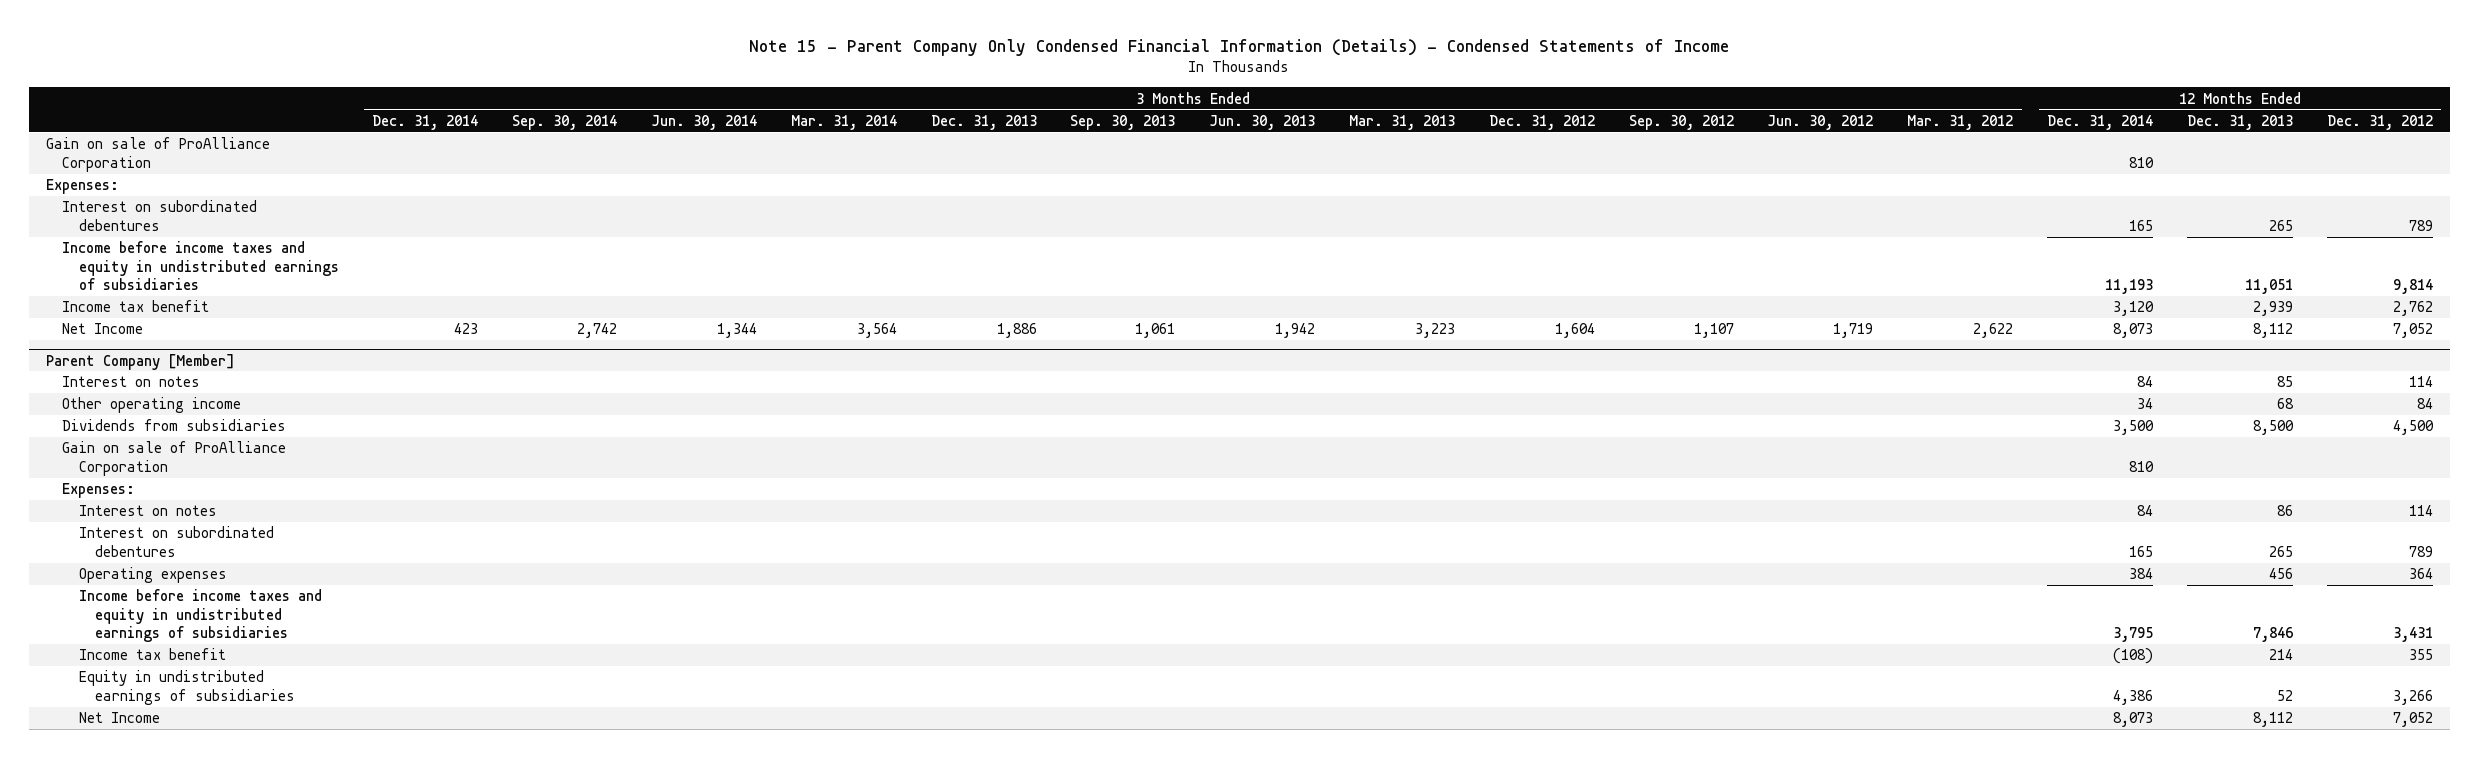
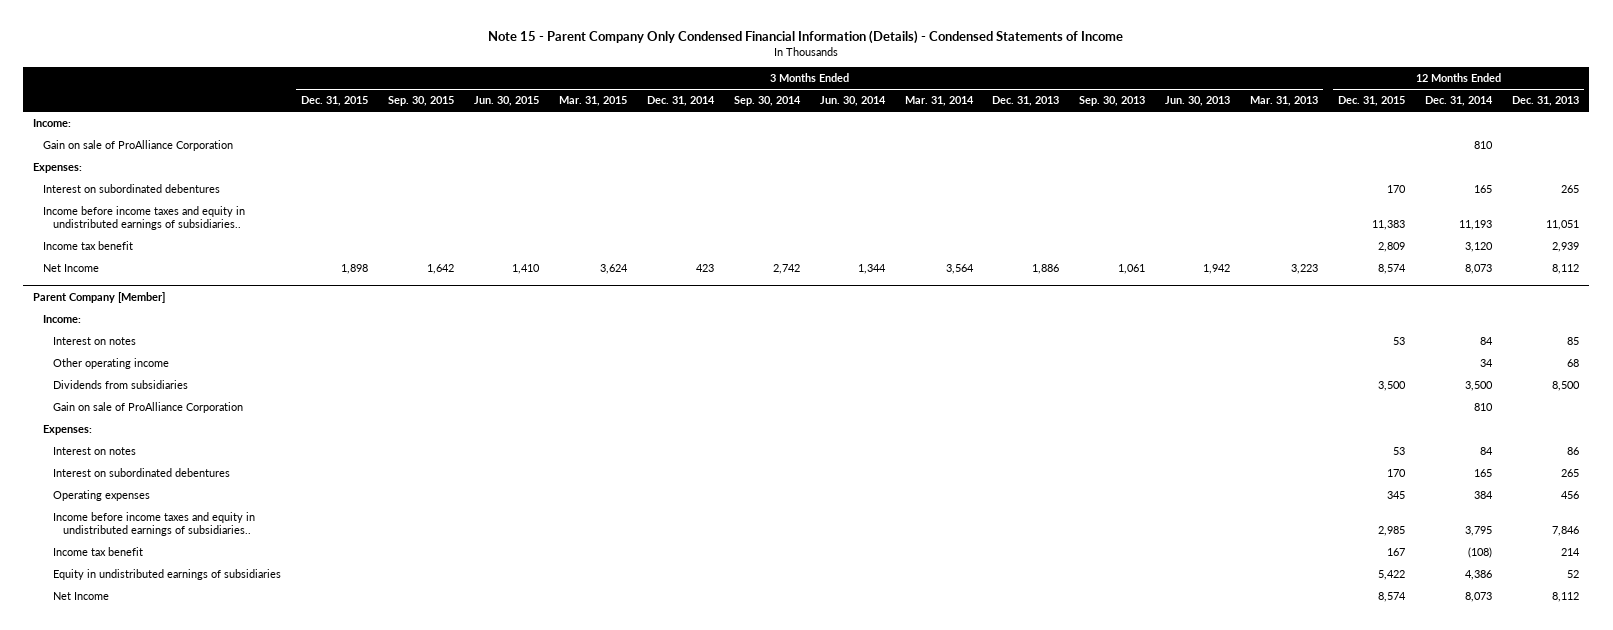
[1488,114,1595,130] Dec. 31, 2012 -> none
[1628,114,1734,130] Sep. 30, 2012 -> none
[1767,114,1874,130] Jun. 30, 2012 -> none
[1907,114,2014,130] Mar. 31, 2012 -> none
[2326,114,2433,130] Dec. 31, 2012 -> none
none -> [300,96,368,107] Dec. 31, 2015
none -> [387,96,454,107] Sep. 30, 2015
none -> [473,96,539,107] Jun. 30, 2015
none -> [558,96,627,107] Mar. 31, 2015
none -> [1338,96,1406,107] Dec. 31, 2015
none -> [33,119,72,128] Income:
[62,241,339,291] Income before income taxes and equity in undistributed earnings of subsidiaries -> [43,206,246,231] Income before income taxes and equity in undistributed earnings of subsidiaries..
none -> [43,315,82,324] Income:
[78,589,322,643] Income before income taxes and equity in undistributed earnings of subsidiaries -> [53,512,256,537] Income before income taxes and equity in undistributed earnings of subsidiaries..

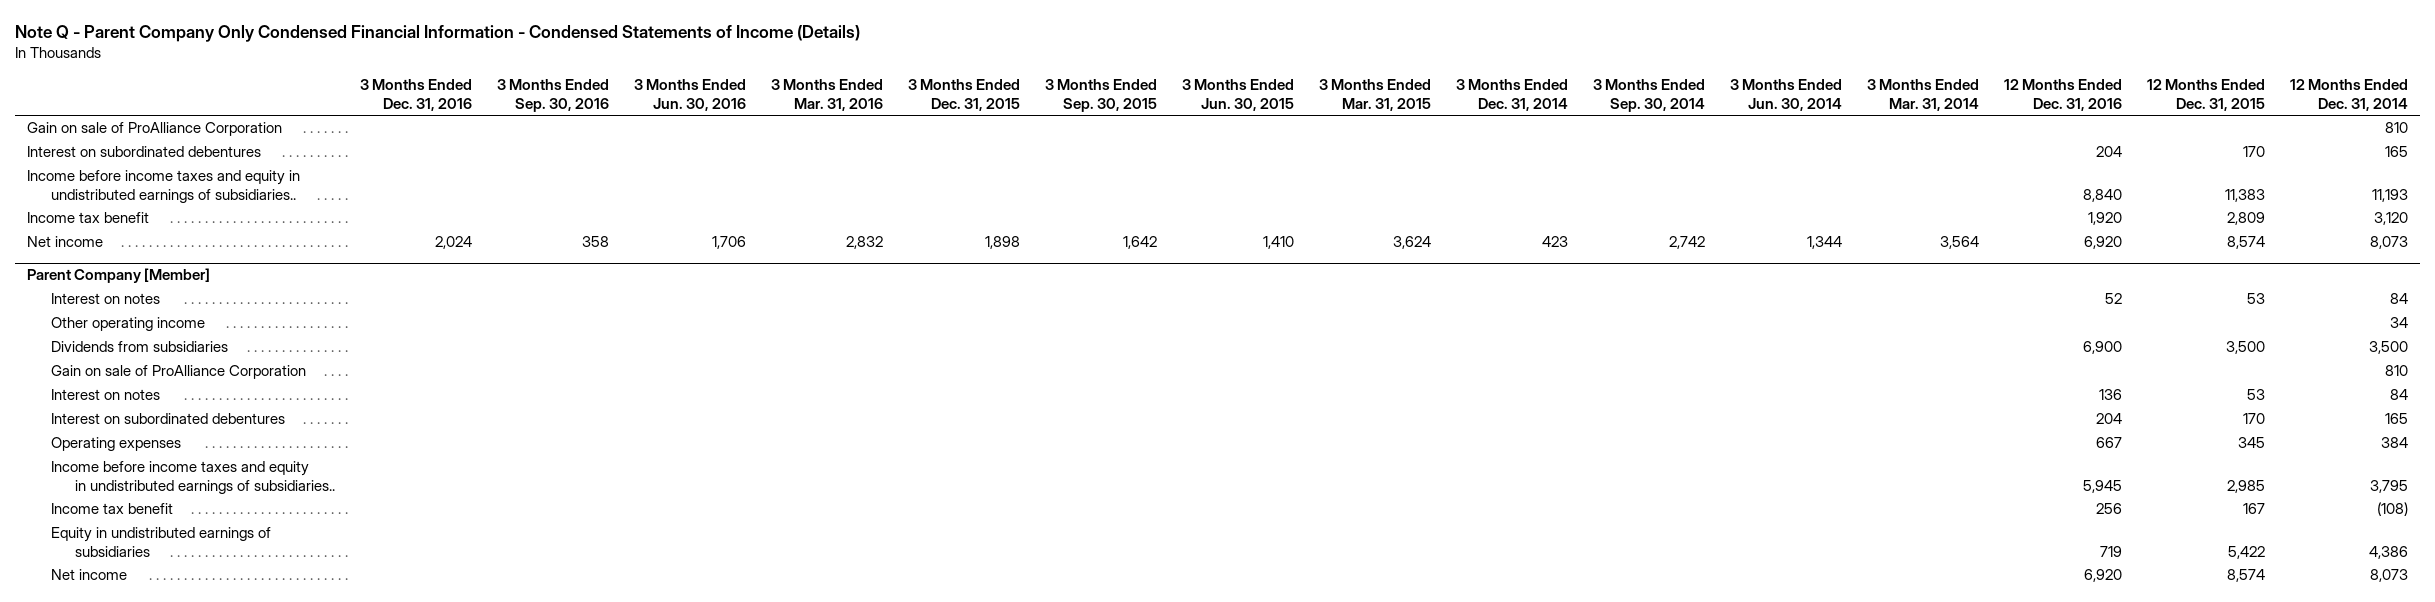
[488,29,1124,44] Note 15 - Parent Company Only Condensed Financial Information (Details) - Condensed Statements of Income -> [14,25,860,43] Note Q - Parent Company Only Condensed Financial Information - Condensed Statements of Income (Details)
[992,96,1060,107] Dec. 31, 2013 -> none
[1079,96,1146,107] Sep. 30, 2013 -> none
[1165,96,1231,107] Jun. 30, 2013 -> none
[1250,96,1319,107] Mar. 31, 2013 -> none
[1512,96,1580,107] Dec. 31, 2013 -> none
none -> [360,79,473,111] 3 Months Ended Dec. 31, 2016
none -> [497,79,610,112] 3 Months Ended Sep. 30, 2016
none -> [634,79,747,111] 3 Months Ended Jun. 30, 2016
none -> [771,79,884,111] 3 Months Ended Mar. 31, 2016
none -> [2003,79,2122,111] 12 Months Ended Dec. 31, 2016
[33,119,72,128] Income: -> none
[33,163,83,174] Expenses: -> none
[43,264,100,273] Net Income -> [27,236,104,248] Net income
[43,315,82,324] Income: -> none
[43,425,93,436] Expenses: -> none
[53,592,110,601] Net Income -> [51,569,128,581] Net income

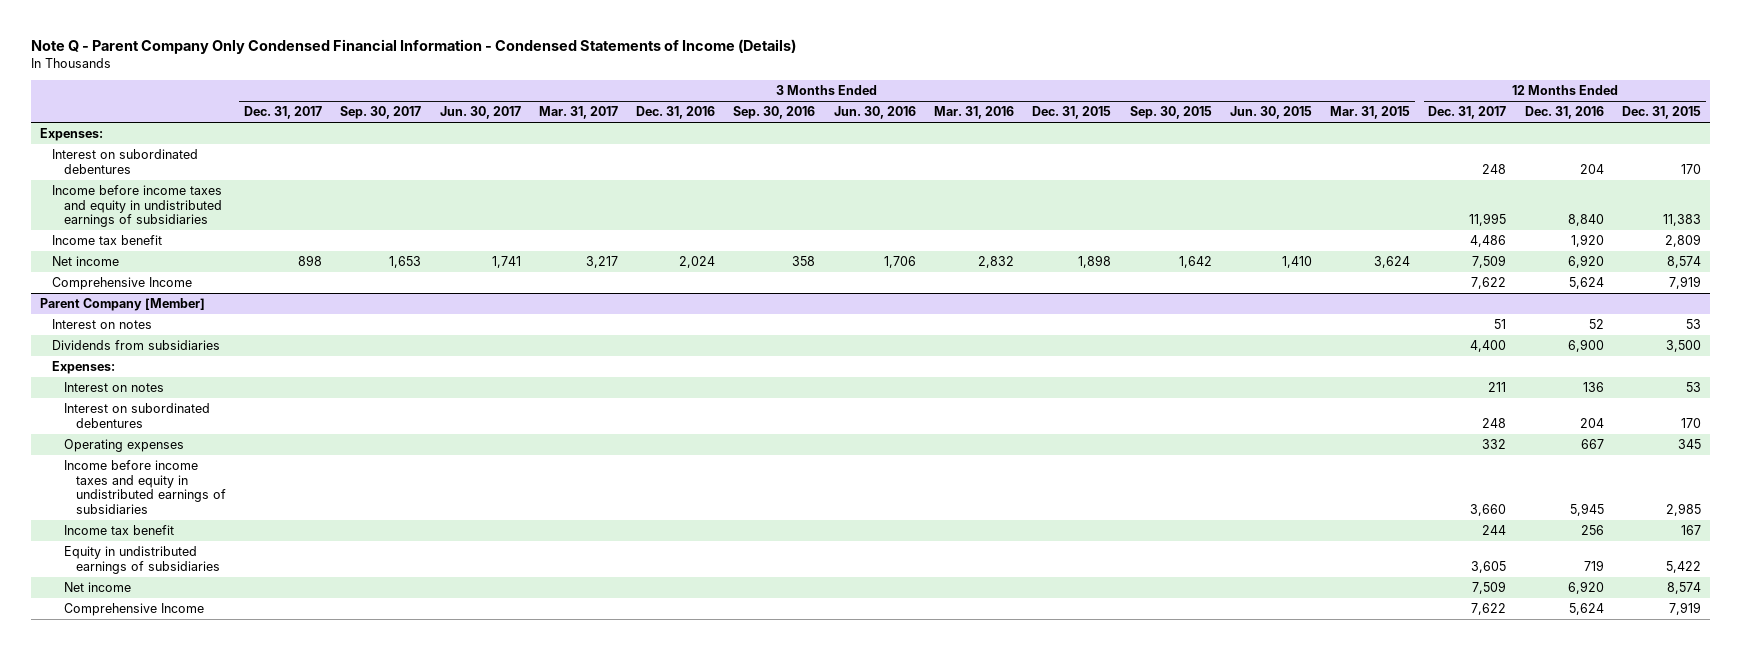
[1455,79,1568,111] 3 Months Ended Dec. 31, 2014 -> none
[1592,79,1705,112] 3 Months Ended Sep. 30, 2014 -> none
[1729,79,1842,111] 3 Months Ended Jun. 30, 2014 -> none
[1866,79,1979,111] 3 Months Ended Mar. 31, 2014 -> none
[2289,79,2408,111] 12 Months Ended Dec. 31, 2014 -> none
none -> [243,106,322,120] Dec. 31, 2017
none -> [340,106,422,120] Sep. 30, 2017
none -> [439,106,521,120] Jun. 30, 2017
none -> [538,106,618,120] Mar. 31, 2017
none -> [1428,106,1507,120] Dec. 31, 2017
[27,122,283,137] Gain on sale of ProAlliance Corporation -> none
none -> [40,128,104,142] Expenses:
[27,170,301,203] Income before income taxes and equity in undistributed earnings of subsidiaries.. -> [52,185,223,228] Income before income taxes and equity in undistributed earnings of subsidiaries
none -> [52,277,193,291] Comprehensive Income
[51,317,206,332] Other operating income -> none
[51,365,307,380] Gain on sale of ProAlliance Corporation -> none
none -> [52,361,116,375] Expenses:
[51,461,336,494] Income before income taxes and equity in undistributed earnings of subsidiaries.. -> [63,460,226,514] Income before income taxes and equity in undistributed earnings of subsidiaries
none -> [63,603,204,617] Comprehensive Income

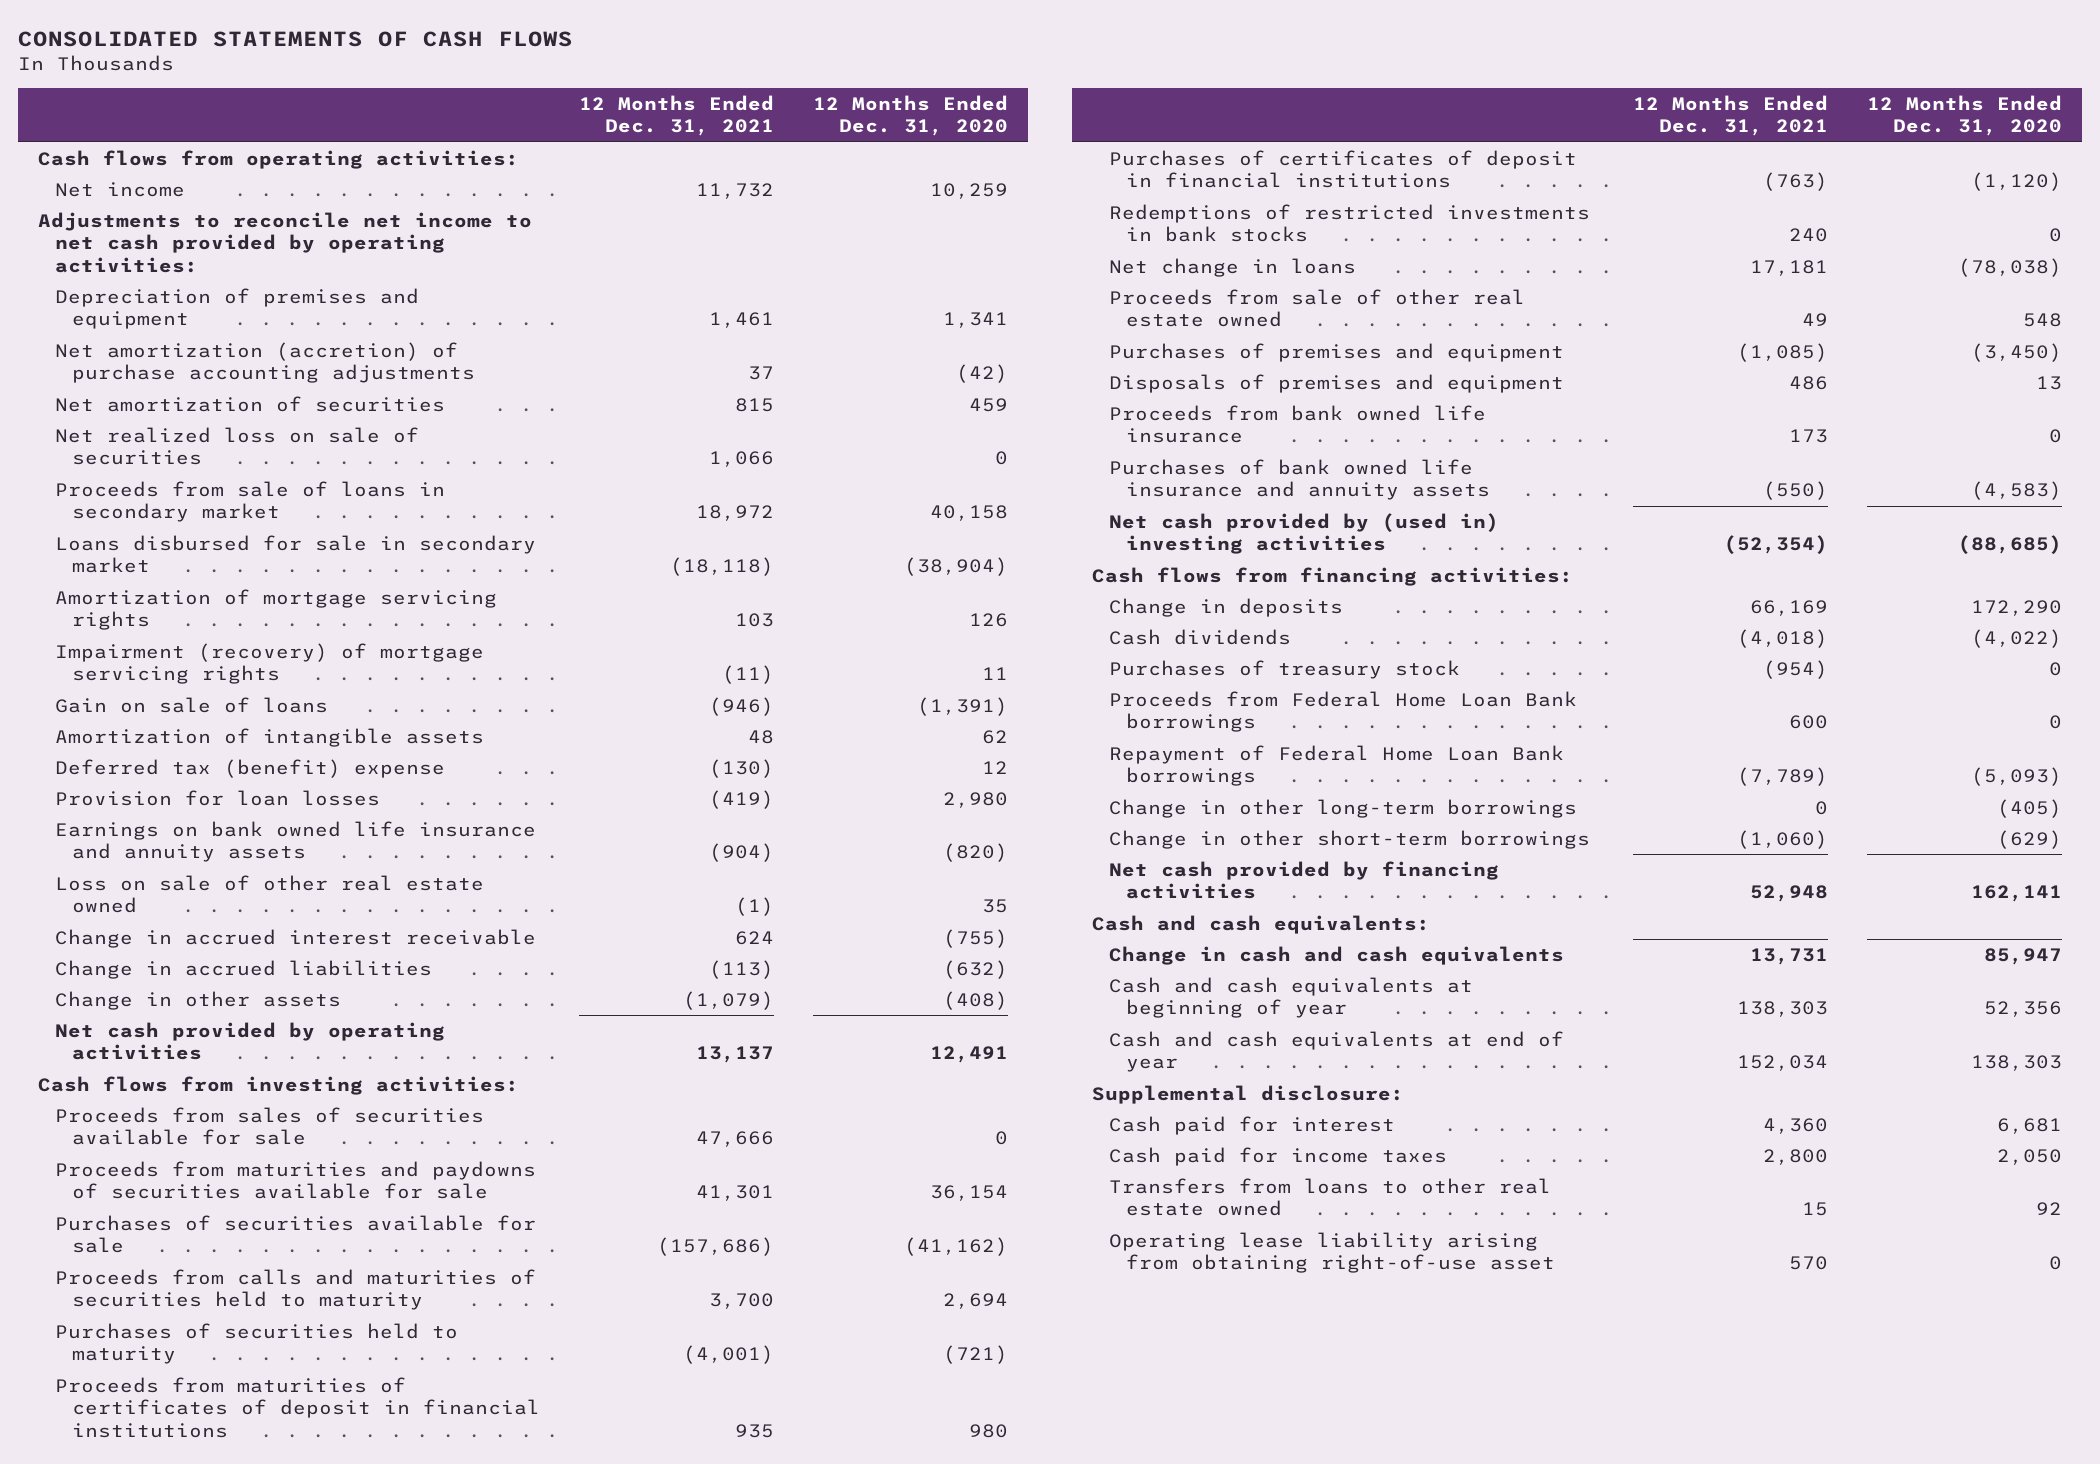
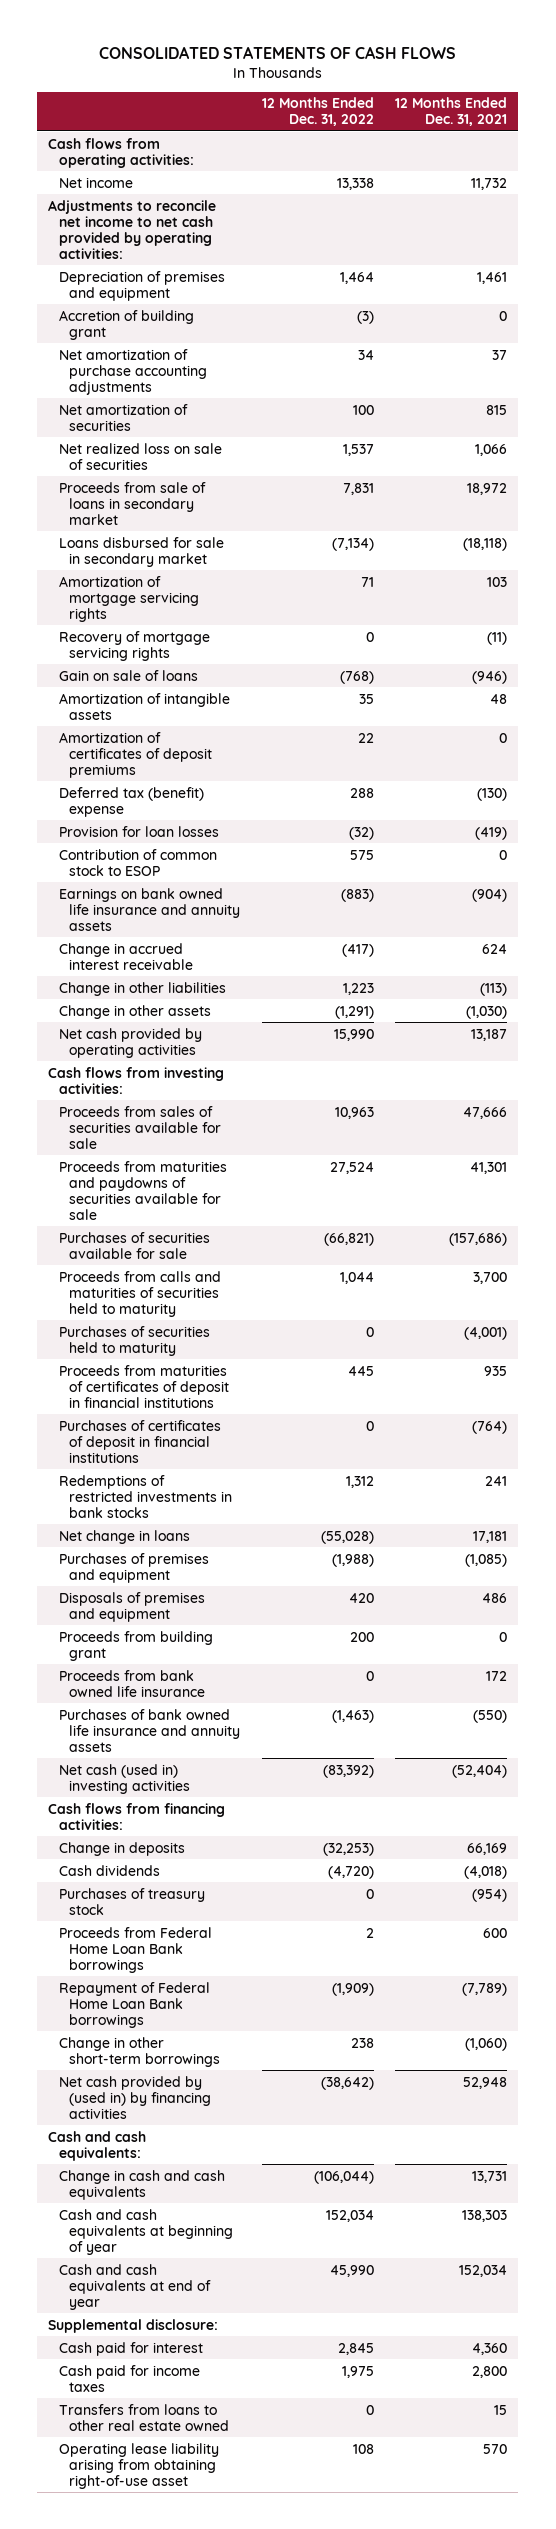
[813,94,1009,137] 12 Months Ended Dec. 31, 2020 -> none
none -> [261,97,374,127] 12 Months Ended Dec. 31, 2022
none -> [58,309,194,340] Accretion of building grant
[54,341,475,384] Net amortization (accretion) of purchase accounting adjustments -> [58,348,208,395] Net amortization of purchase accounting adjustments
[54,642,484,685] Impairment (recovery) of mortgage servicing rights -> [58,630,210,661] Recovery of mortgage servicing rights
none -> [58,731,213,778] Amortization of certificates of deposit premiums
none -> [58,848,217,876] Contribution of common stock to ESOP
[54,874,484,914] Loss on sale of other real estate owned -> none
[54,959,432,979] Change in accrued liabilities -> [58,981,226,996] Change in other liabilities
[682,990,774,1010] (1,079) -> [466,1005,508,1019] (1,030)
[695,1046,774,1064] 13,137 -> [471,1028,508,1041] 13,187
[1762,172,1828,192] (763) -> [472,1420,508,1434] (764)
[1788,228,1828,243] 240 -> [485,1475,508,1486] 241
[1108,288,1525,328] Proceeds from sale of other real estate owned -> none
none -> [58,1630,213,1661] Proceeds from building grant
[1788,429,1828,444] 173 -> [486,1670,508,1681] 172
[1108,512,1499,555] Net cash provided by (used in) investing activities -> [58,1763,191,1794] Net cash (used in) investing activities
[1723,535,1828,555] (52,354) -> [452,1764,508,1778] (52,404)
[1108,798,1577,818] Change in other long-term borrowings -> none
[1108,860,1499,900] Net cash provided by financing activities -> [58,2075,212,2119] Net cash provided by (used in) by financing activities

